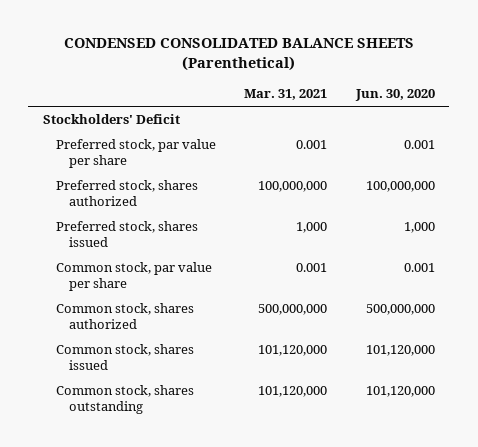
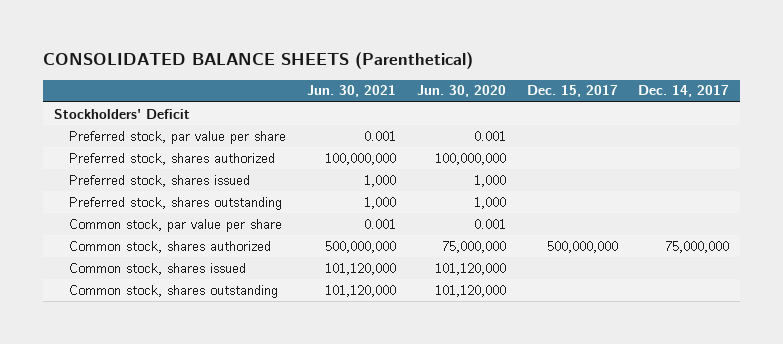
[63,38,414,71] CONDENSED CONSOLIDATED BALANCE SHEETS (Parenthetical) -> [43,52,474,70] CONSOLIDATED BALANCE SHEETS (Parenthetical)
[244,89,328,101] Mar. 31, 2021 -> none
none -> [306,85,396,98] Jun. 30, 2021
none -> [526,85,618,98] Dec. 15, 2017
none -> [638,85,730,98] Dec. 14, 2017
none -> [69,196,283,210] Preferred stock, shares outstanding
[365,304,435,316] 500,000,000 -> [441,240,506,253] 75,000,000

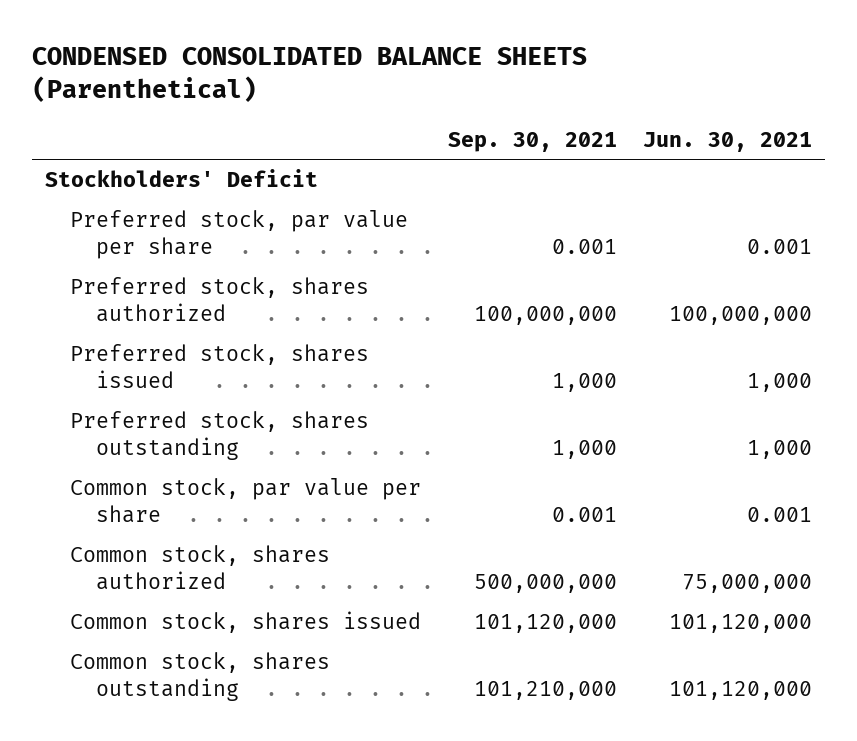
[43,52,474,70] CONSOLIDATED BALANCE SHEETS (Parenthetical) -> [32,47,588,103] CONDENSED CONSOLIDATED BALANCE SHEETS (Parenthetical)
[416,85,506,98] Jun. 30, 2020 -> none
[526,85,618,98] Dec. 15, 2017 -> none
[638,85,730,98] Dec. 14, 2017 -> none
none -> [447,131,617,152] Sep. 30, 2021
[324,240,396,253] 500,000,000 -> [681,574,812,594] 75,000,000

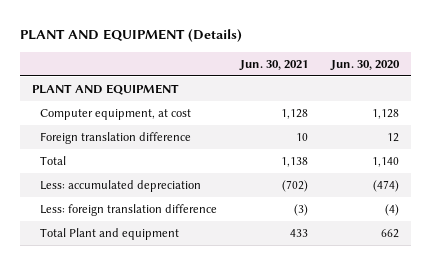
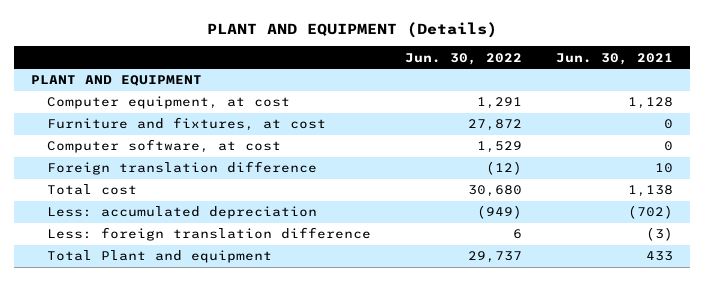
[330,59,401,71] Jun. 30, 2020 -> none
none -> [405,52,523,65] Jun. 30, 2022
none -> [47,117,327,132] Furniture and fixtures, at cost
none -> [47,139,282,154] Computer software, at cost
[40,156,67,166] Total -> [47,184,138,196] Total cost

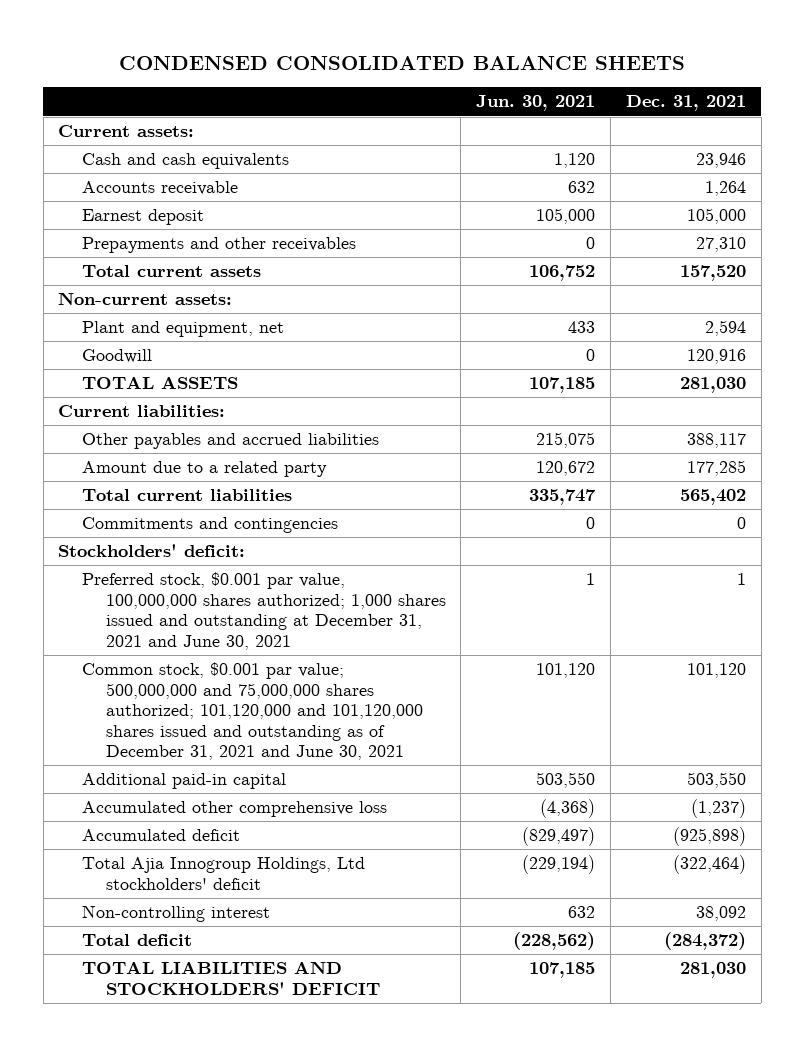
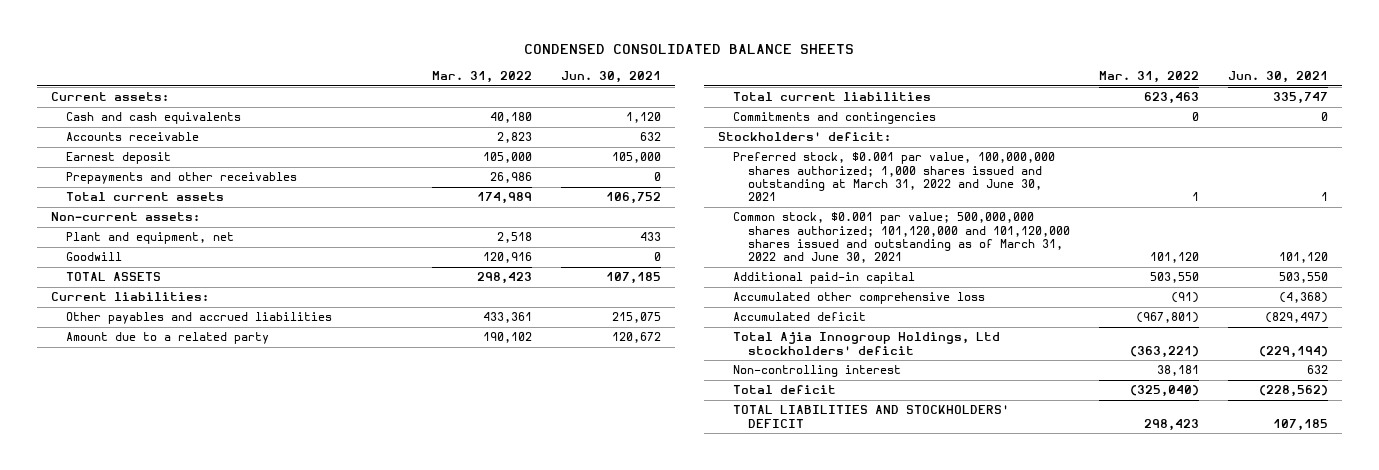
[625,95,746,112] Dec. 31, 2021 -> none
none -> [431,71,532,84] Mar. 31, 2022
[82,572,446,650] Preferred stock, $0.001 par value, 100,000,000 shares authorized; 1,000 shares issued and outstanding at December 31, 2021 and June 30, 2021 -> [732,152,1055,202] Preferred stock, $0.001 par value, 100,000,000 shares authorized; 1,000 shares issued and outstanding at March 31, 2022 and June 30, 2021
[82,662,423,761] Common stock, $0.001 par value; 500,000,000 and 75,000,000 shares authorized; 101,120,000 and 101,120,000 shares issued and outstanding as of December 31, 2021 and June 30, 2021 -> [732,212,1070,264] Common stock, $0.001 par value; 500,000,000 shares authorized; 101,120,000 and 101,120,000 shares issued and outstanding as of March 31, 2022 and June 30, 2021

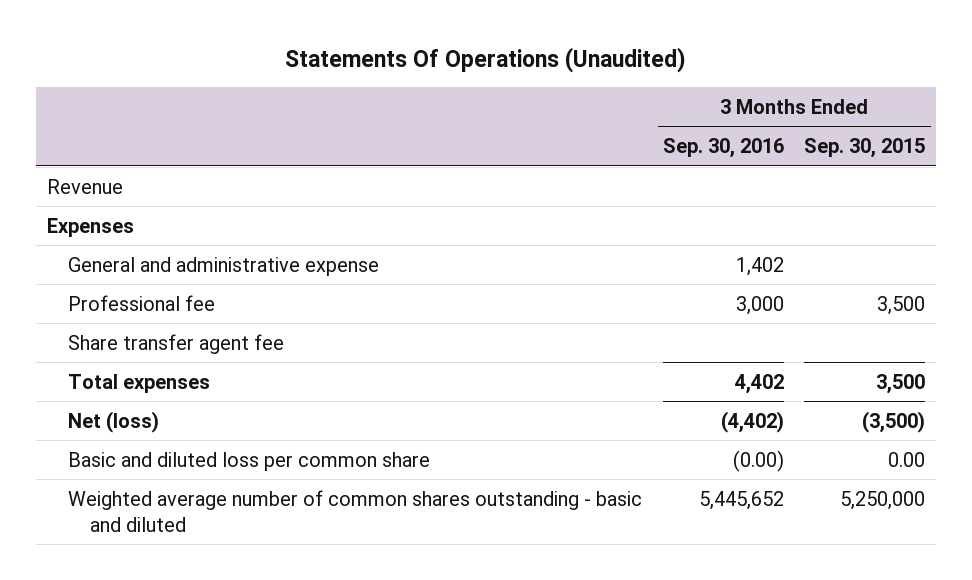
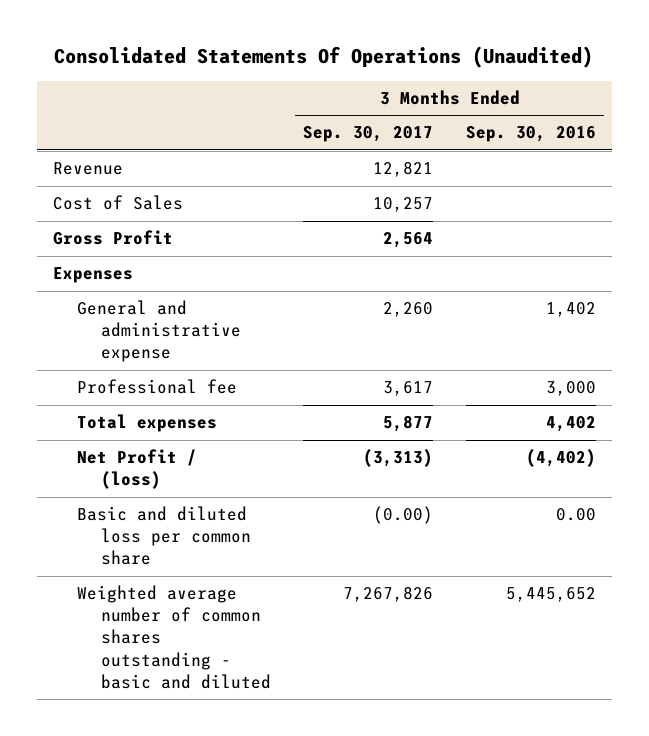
[285,47,687,74] Statements Of Operations (Unaudited) -> [54,46,594,69] Consolidated Statements Of Operations (Unaudited)
[804,138,926,159] Sep. 30, 2015 -> none
none -> [303,126,434,143] Sep. 30, 2017
none -> [52,195,183,211] Cost of Sales
none -> [52,230,173,246] Gross Profit
[68,333,285,354] Share transfer agent fee -> none
[68,410,160,433] Net (loss) -> [76,449,197,490] Net Profit / (loss)
[732,449,784,472] (0.00) -> [556,508,597,522] 0.00

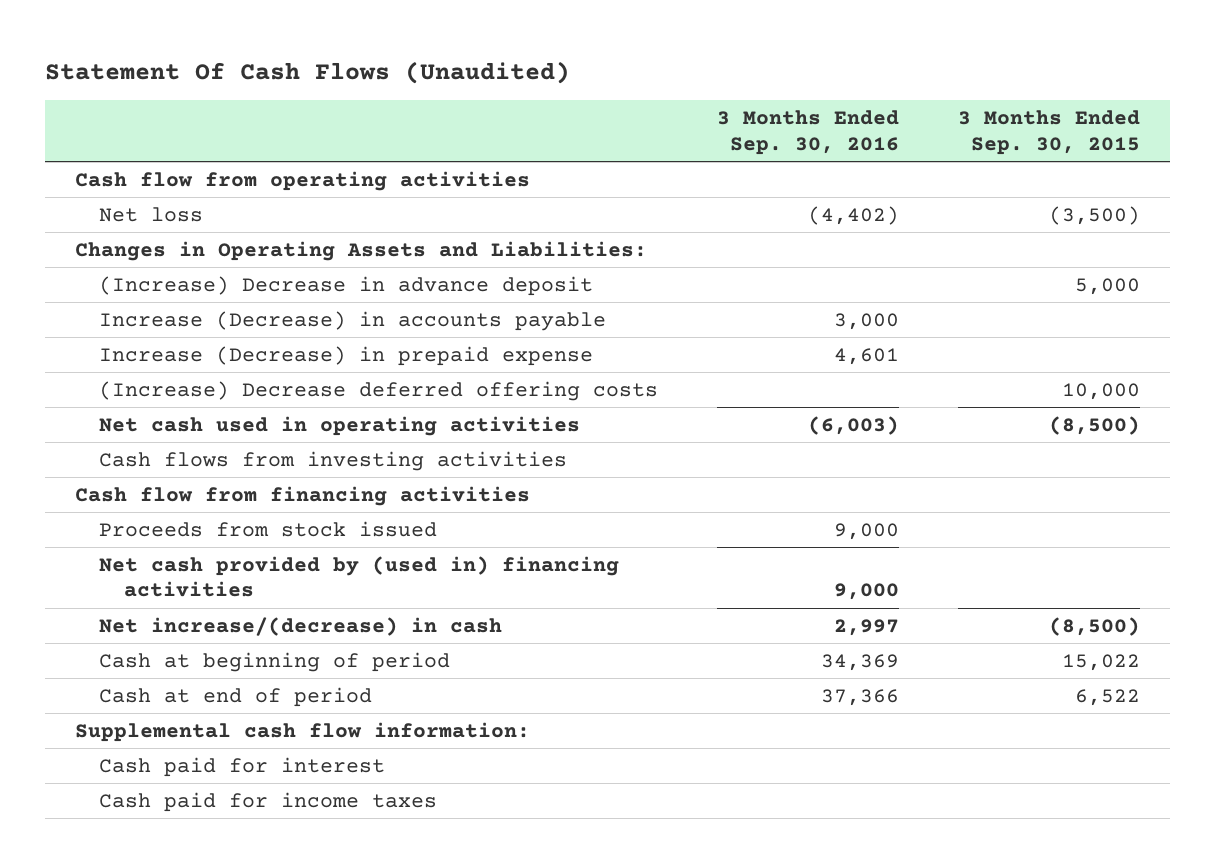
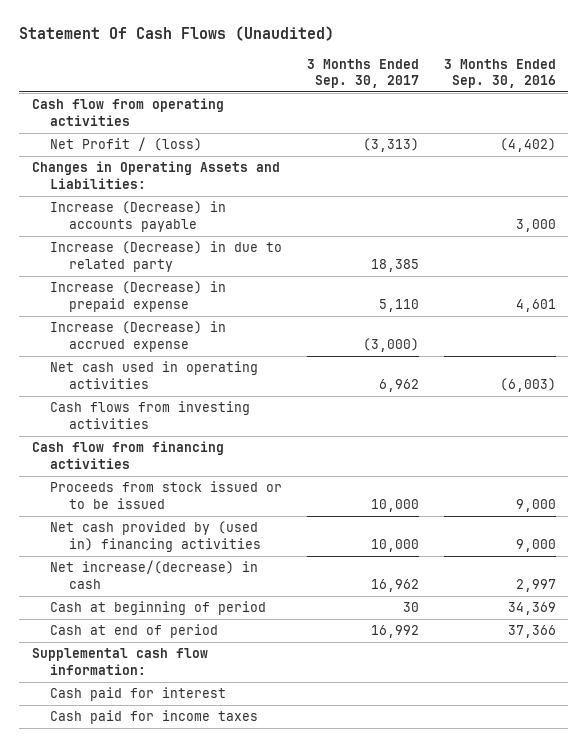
[958,110,1141,155] 3 Months Ended Sep. 30, 2015 -> none
none -> [307,58,420,89] 3 Months Ended Sep. 30, 2017
[99,206,204,222] Net loss -> [50,137,203,152] Net Profit / (loss)
[99,275,594,296] (Increase) Decrease in advance deposit -> none
none -> [50,241,283,272] Increase (Decrease) in due to related party
[99,380,659,401] (Increase) Decrease deferred offering costs -> none
none -> [50,321,227,352] Increase (Decrease) in accrued expense
[99,520,438,537] Proceeds from stock issued -> [50,481,283,509] Proceeds from stock issued or to be issued

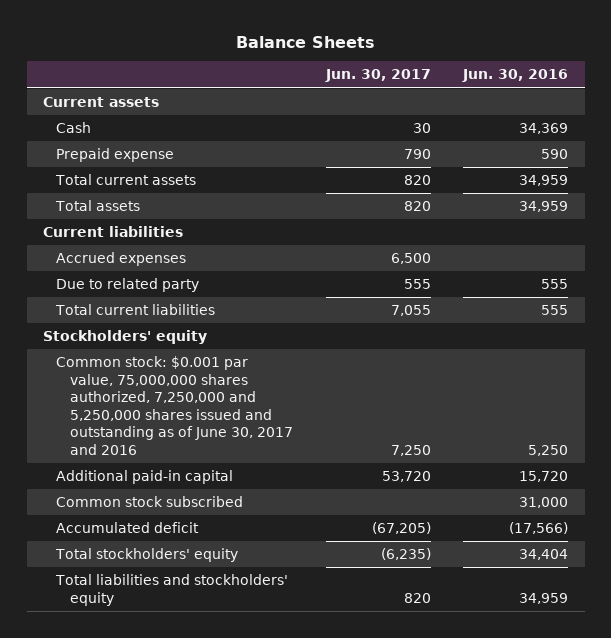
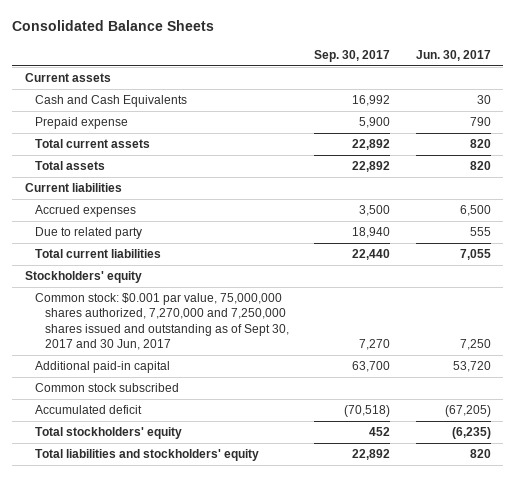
[235,35,375,48] Balance Sheets -> [12,20,215,32] Consolidated Balance Sheets
[462,69,569,83] Jun. 30, 2016 -> none
none -> [314,49,391,62] Sep. 30, 2017
[56,122,92,134] Cash -> [34,95,187,108] Cash and Cash Equivalents
[56,356,293,455] Common stock: $0.001 par value, 75,000,000 shares authorized, 7,250,000 and 5,250,000 shares issued and outstanding as of June 30, 2017 and 2016 -> [34,293,289,350] Common stock: $0.001 par value, 75,000,000 shares authorized, 7,270,000 and 7,250,000 shares issued and outstanding as of Sept 30, 2017 and 30 Jun, 2017

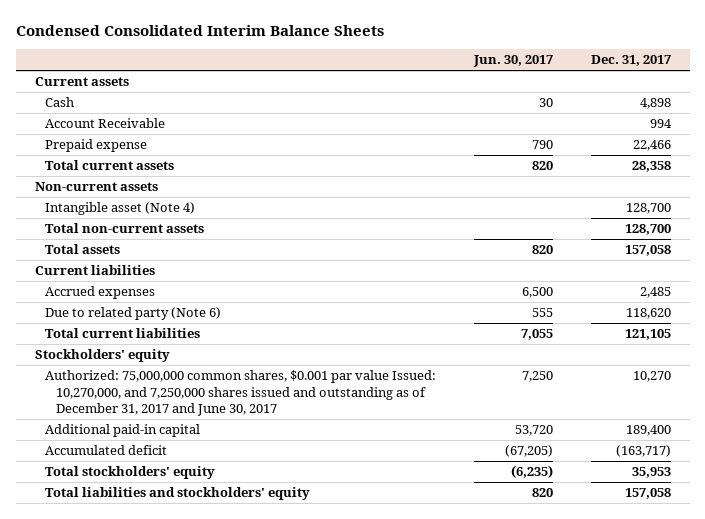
[12,20,215,32] Consolidated Balance Sheets -> [15,25,384,37] Condensed Consolidated Interim Balance Sheets
[314,49,391,62] Sep. 30, 2017 -> none
none -> [590,55,671,67] Dec. 31, 2017
[34,95,187,108] Cash and Cash Equivalents -> [45,97,75,108] Cash
none -> [45,118,166,129] Account Receivable
none -> [34,182,158,192] Non-current assets
none -> [45,202,196,216] Intangible asset (Note 4)
none -> [45,223,205,234] Total non-current assets
[34,227,142,240] Due to related party -> [45,307,222,321] Due to related party (Note 6)
[34,293,289,350] Common stock: $0.001 par value, 75,000,000 shares authorized, 7,270,000 and 7,250,000 shares issued and outstanding as of Sept 30, 2017 and 30 Jun, 2017 -> [45,370,437,417] Authorized: 75,000,000 common shares, $0.001 par value Issued: 10,270,000, and 7,250,000 shares issued and outstanding as of December 31, 2017 and June 30, 2017
[34,383,179,393] Common stock subscribed -> none

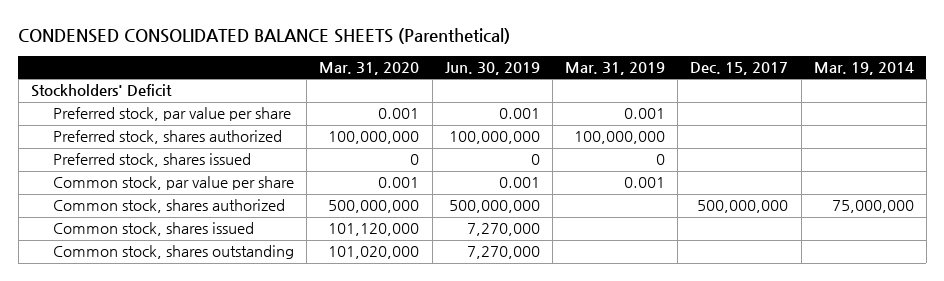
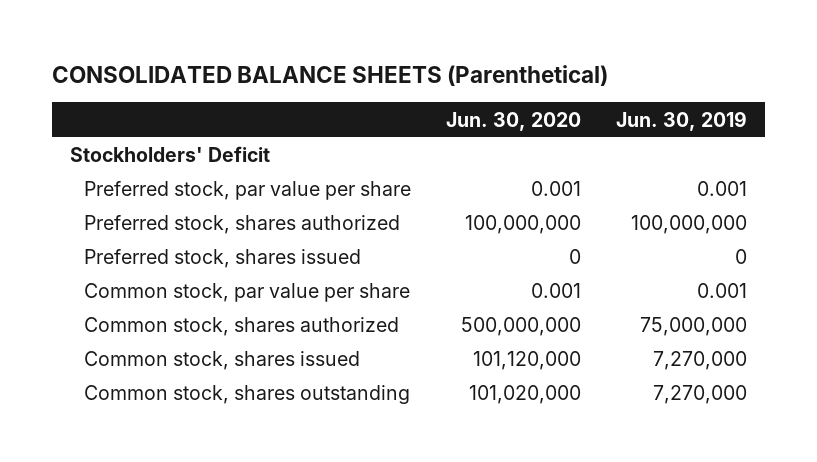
[18,27,511,44] CONDENSED CONSOLIDATED BALANCE SHEETS (Parenthetical) -> [52,64,609,86] CONSOLIDATED BALANCE SHEETS (Parenthetical)
[319,61,420,75] Mar. 31, 2020 -> none
[565,61,666,75] Mar. 31, 2019 -> none
[690,61,789,75] Dec. 15, 2017 -> none
[813,61,914,75] Mar. 19, 2014 -> none
none -> [446,111,582,131] Jun. 30, 2020
[448,200,540,214] 500,000,000 -> [640,317,748,337] 75,000,000

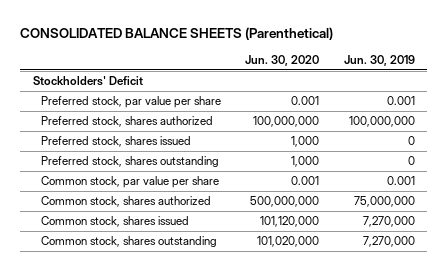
[569,249,582,265] 0 -> [291,136,320,148] 1,000
none -> [40,156,219,168] Preferred stock, shares outstanding

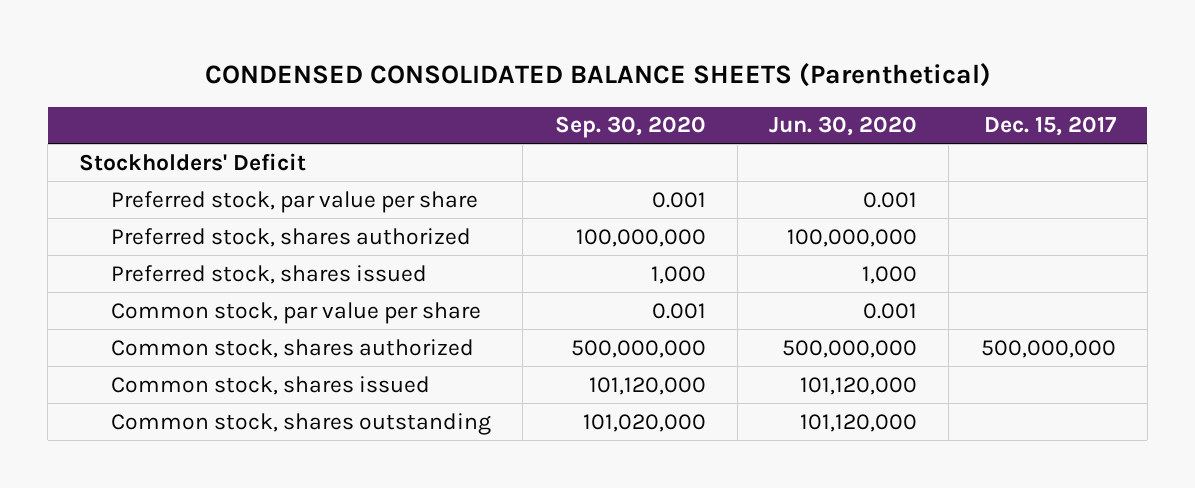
[20,27,334,41] CONSOLIDATED BALANCE SHEETS (Parenthetical) -> [204,63,991,88] CONDENSED CONSOLIDATED BALANCE SHEETS (Parenthetical)
[343,55,415,67] Jun. 30, 2019 -> none
none -> [554,116,706,139] Sep. 30, 2020
none -> [983,116,1117,137] Dec. 15, 2017
[40,156,219,168] Preferred stock, shares outstanding -> none
[257,236,320,248] 101,020,000 -> [800,413,918,432] 101,120,000

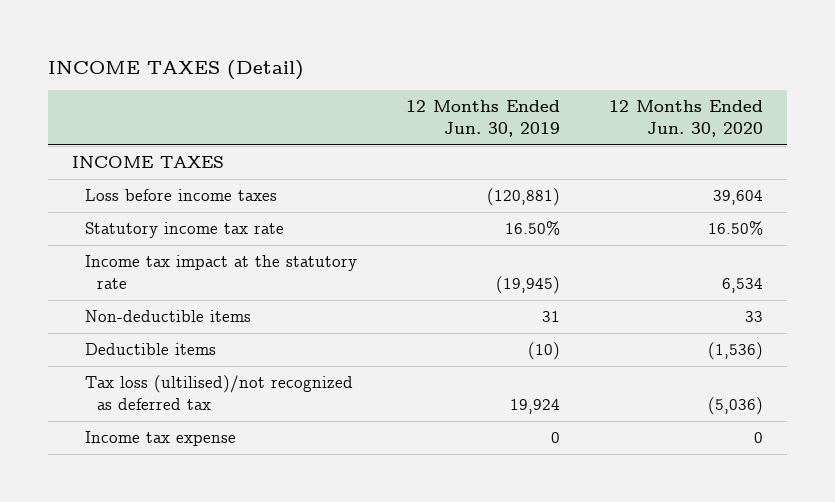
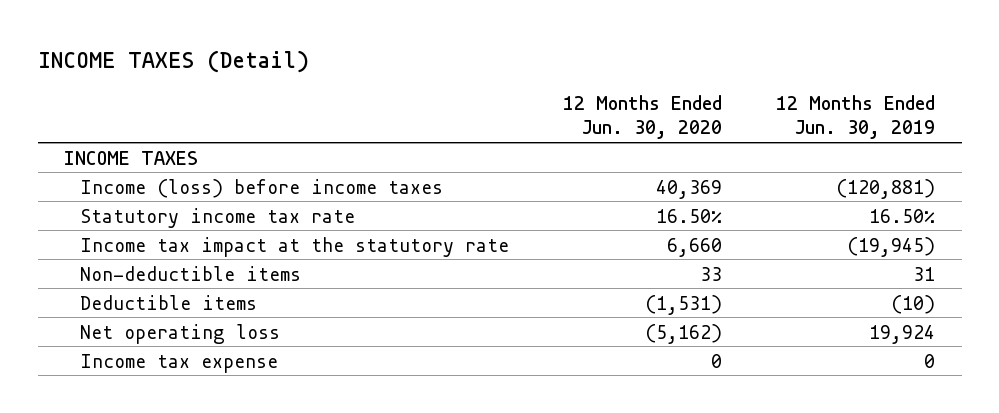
[84,189,277,202] Loss before income taxes -> [80,178,444,198] Income (loss) before income taxes
[712,190,763,206] 39,604 -> [656,179,723,199] 40,369
[721,277,763,293] 6,534 -> [667,237,723,257] 6,660
[84,375,353,410] Tax loss (ultilised)/not recognized as deferred tax -> none
[707,342,763,361] (1,536) -> [645,294,723,315] (1,531)
none -> [80,323,281,344] Net operating loss

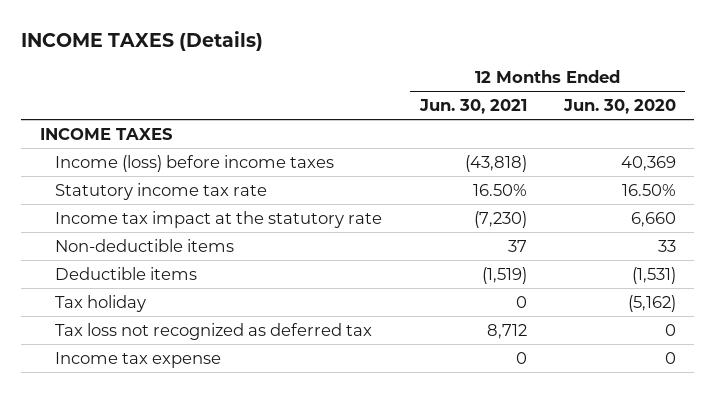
[37,50,309,74] INCOME TAXES (Detail) -> [21,30,264,51] INCOME TAXES (Details)
[775,94,935,140] 12 Months Ended Jun. 30, 2019 -> none
none -> [418,98,527,114] Jun. 30, 2021
[80,323,281,344] Net operating loss -> [55,294,147,312] Tax holiday
none -> [55,322,373,340] Tax loss not recognized as deferred tax

